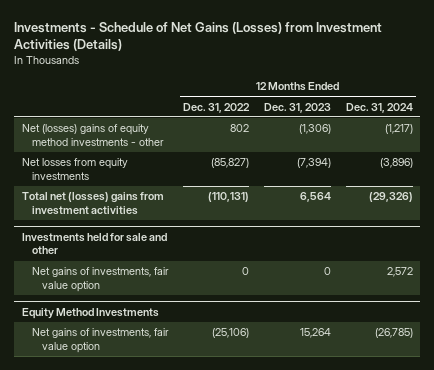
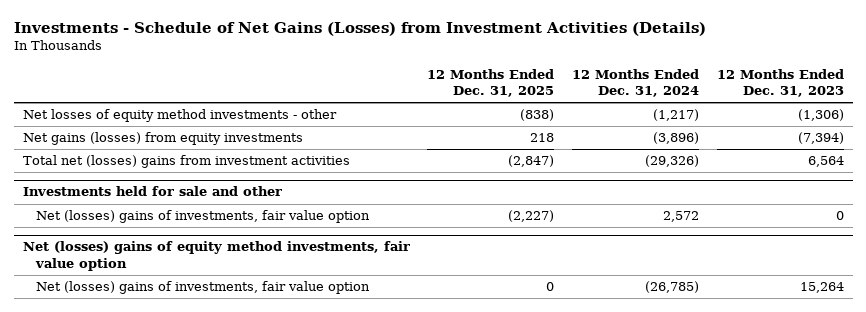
[183,102,251,113] Dec. 31, 2022 -> none
none -> [427,68,555,97] 12 Months Ended Dec. 31, 2025
[21,124,164,146] Net (losses) gains of equity method investments - other -> [22,109,337,123] Net losses of equity method investments - other
[21,158,128,180] Net losses from equity investments -> [22,132,303,146] Net gains (losses) from equity investments
[31,267,169,292] Net gains of investments, fair value option -> [35,210,370,224] Net (losses) gains of investments, fair value option
[21,308,159,320] Equity Method Investments -> [22,241,410,271] Net (losses) gains of equity method investments, fair value option
[31,328,169,353] Net gains of investments, fair value option -> [35,281,370,295] Net (losses) gains of investments, fair value option

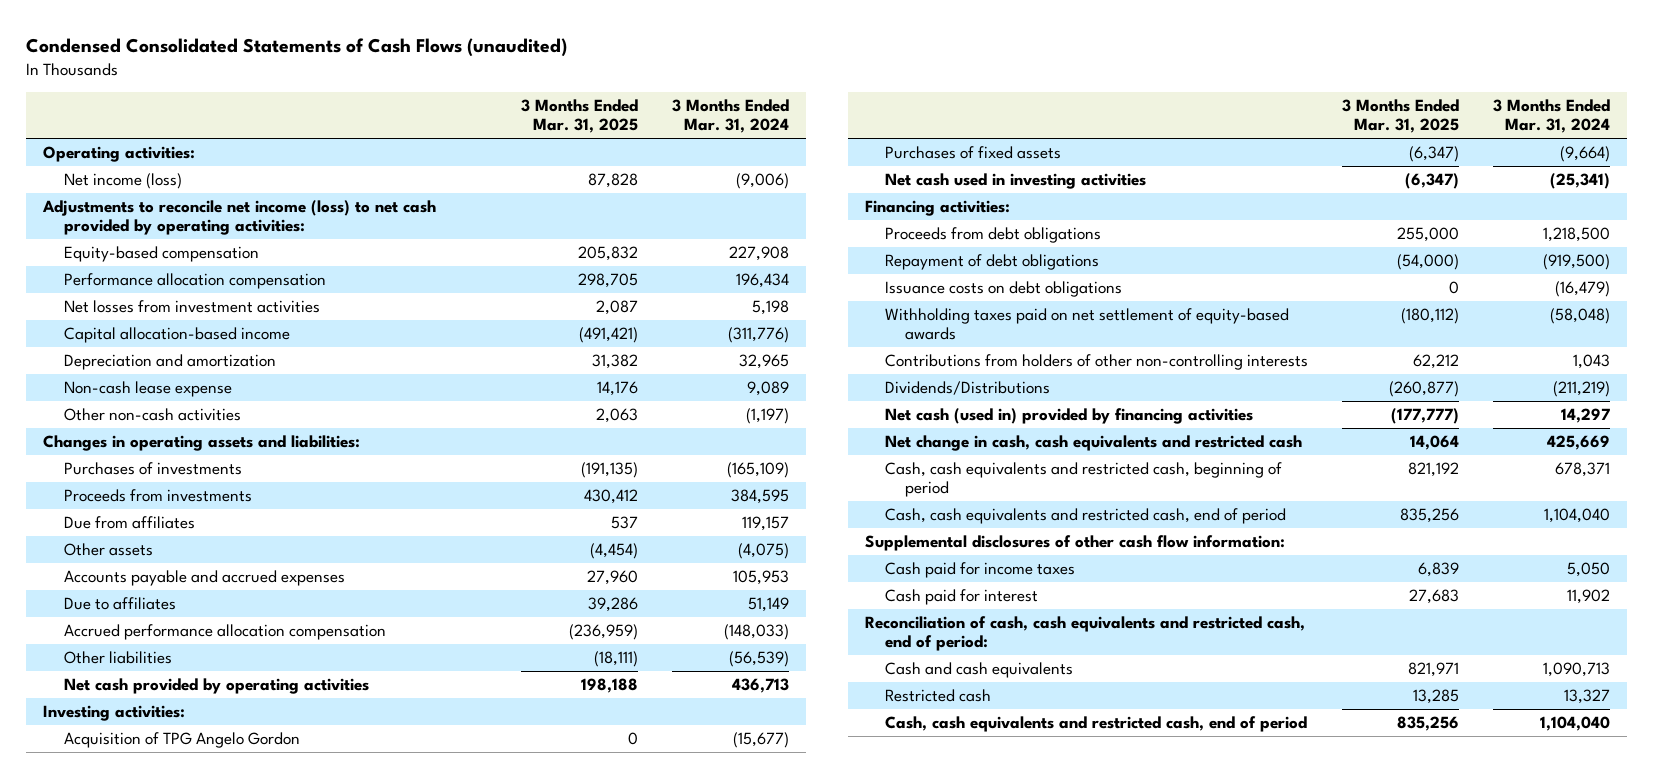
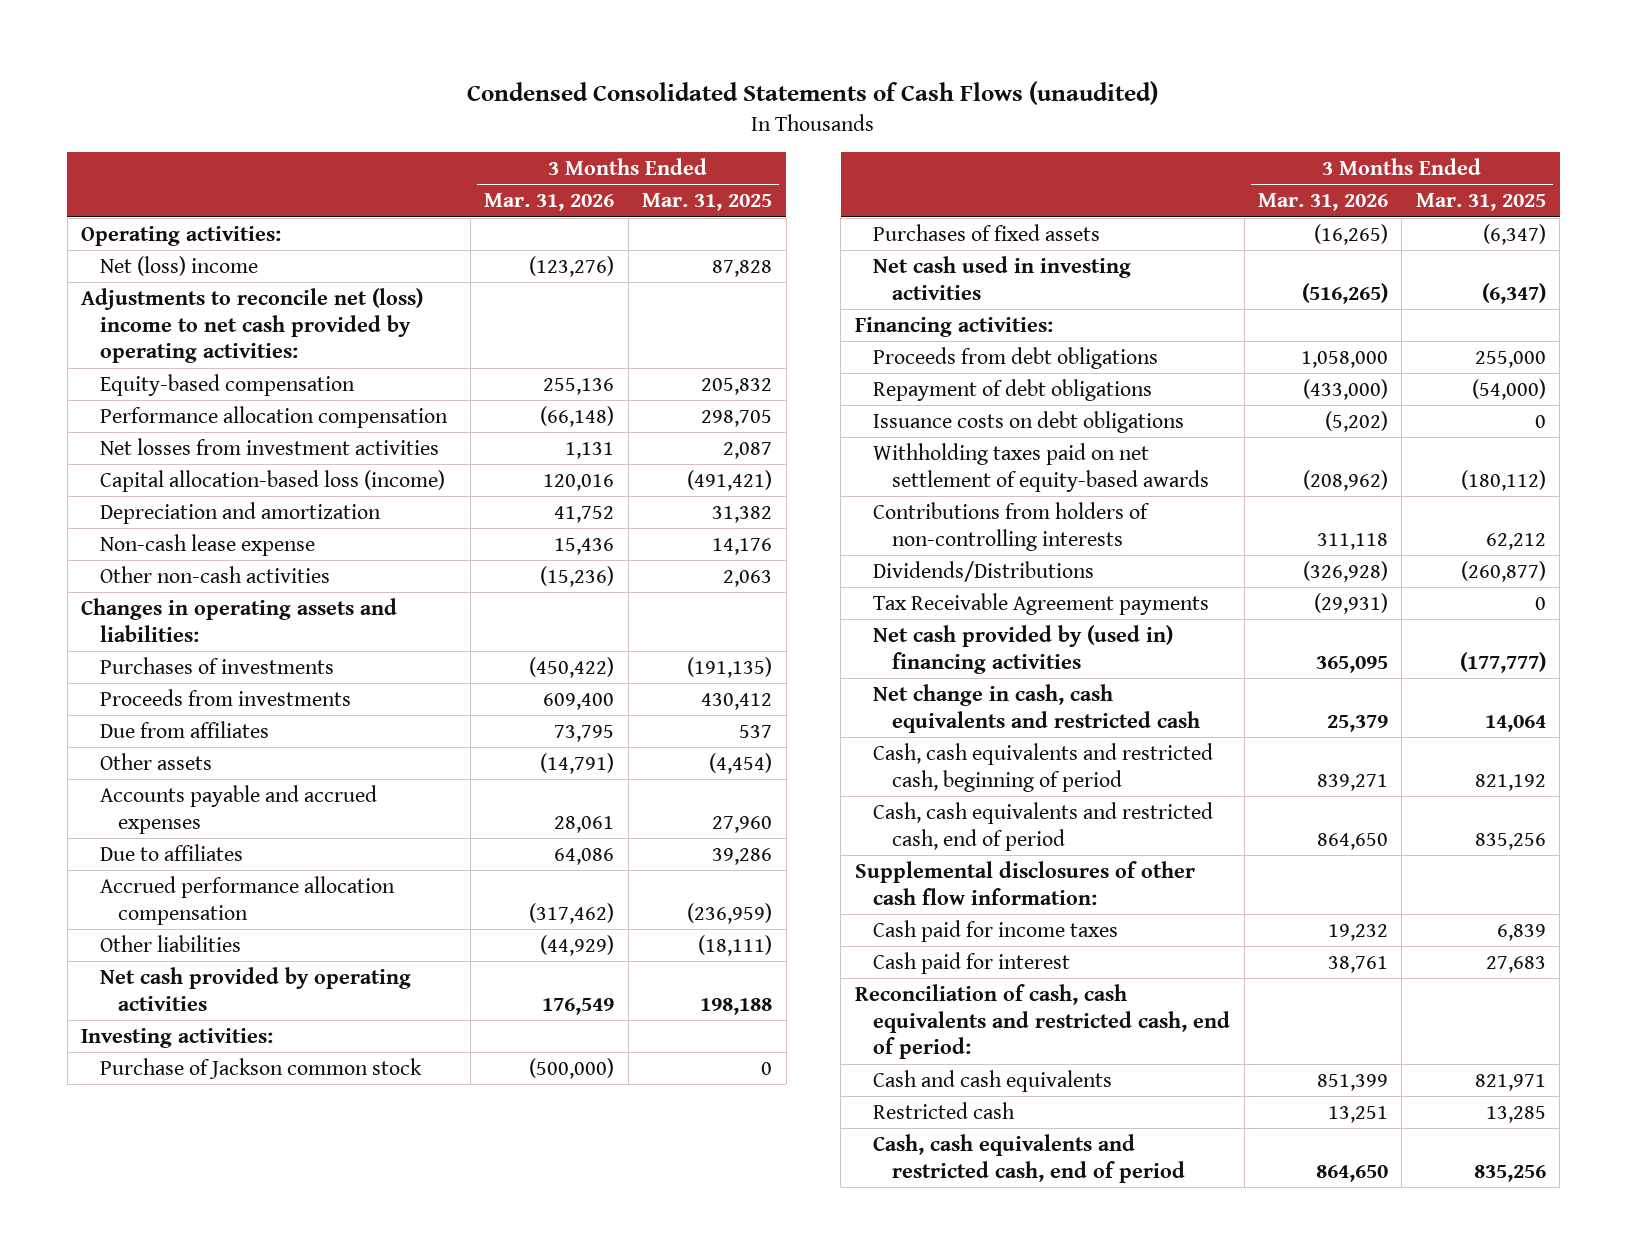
[671,98,789,134] 3 Months Ended Mar. 31, 2024 -> none
none -> [484,193,615,212] Mar. 31, 2026
[63,172,182,189] Net income (loss) -> [99,255,258,276] Net (loss) income
[42,199,437,236] Adjustments to reconcile net income (loss) to net cash provided by operating activities: -> [81,287,424,364] Adjustments to reconcile net (loss) income to net cash provided by operating activities:
[63,326,290,343] Capital allocation-based income -> [99,469,445,492] Capital allocation-based loss (income)
[63,731,300,748] Acquisition of TPG Angelo Gordon -> none
none -> [99,1057,422,1079] Purchase of Jackson common stock
[885,353,1309,370] Contributions from holders of other non-controlling interests -> [873,501,1151,551] Contributions from holders of non-controlling interests
none -> [873,592,1210,615] Tax Receivable Agreement payments
[885,407,1254,424] Net cash (used in) provided by financing activities -> [873,624,1174,674] Net cash provided by (used in) financing activities

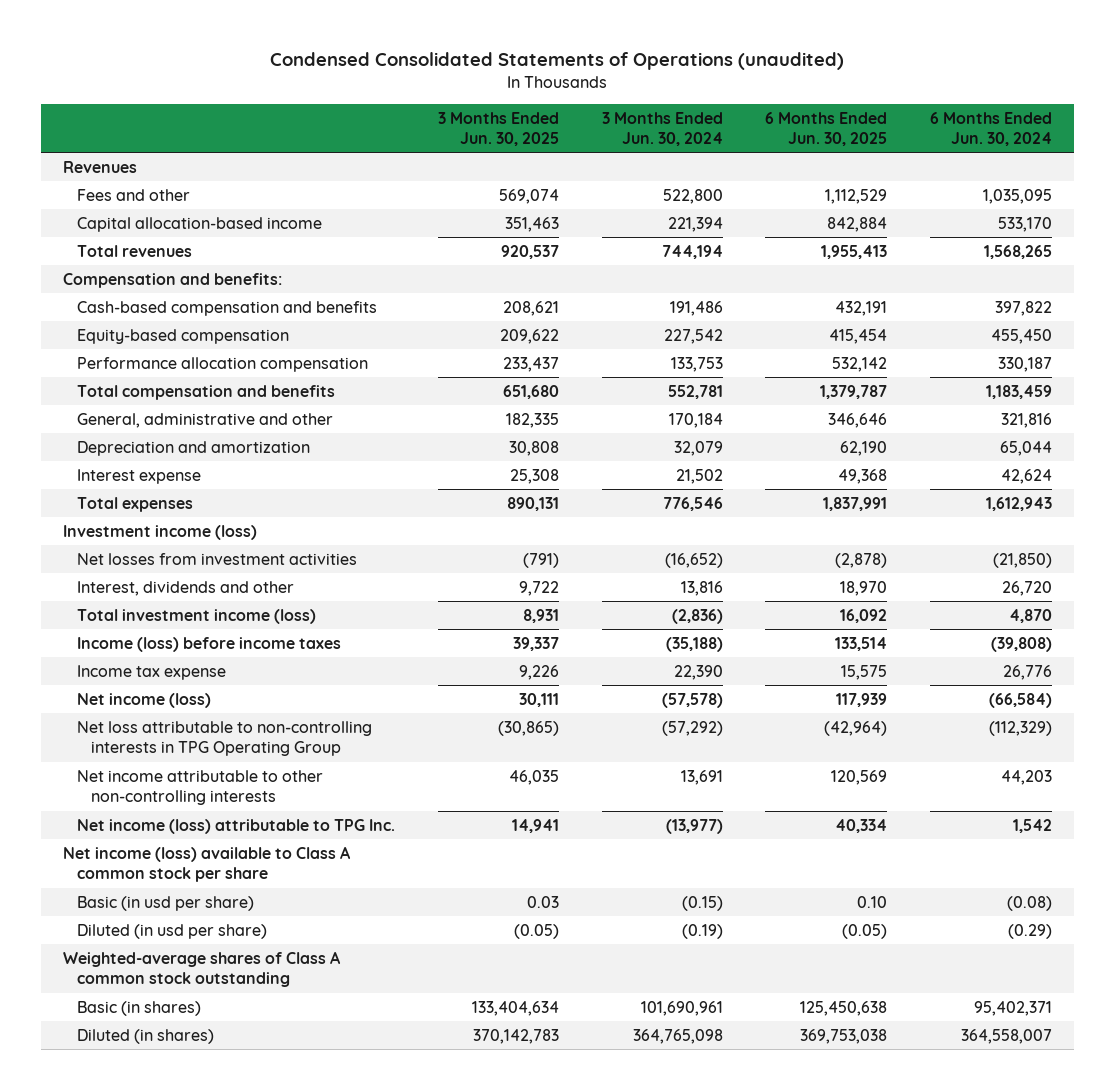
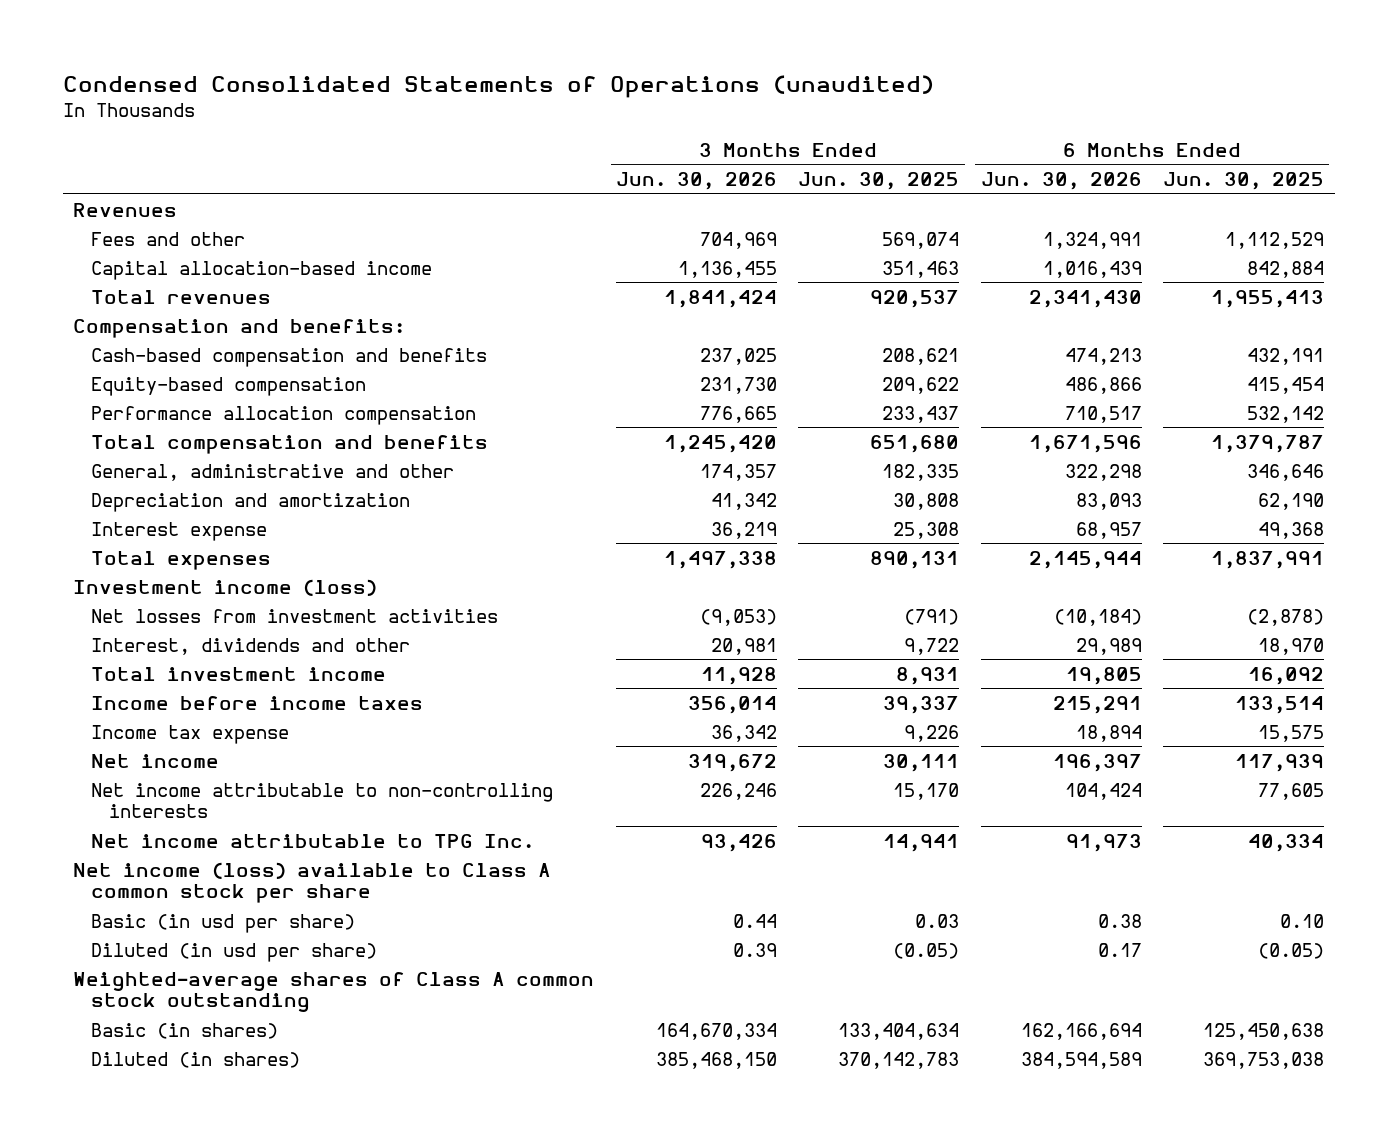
[601,111,723,146] 3 Months Ended Jun. 30, 2024 -> none
[930,111,1053,146] 6 Months Ended Jun. 30, 2024 -> none
none -> [615,172,777,191] Jun. 30, 2026
none -> [980,172,1142,191] Jun. 30, 2026
[76,608,316,624] Total investment income (loss) -> [91,666,387,681] Total investment income
[76,636,341,652] Income (loss) before income taxes -> [91,695,424,710] Income before income taxes
[76,720,372,757] Net loss attributable to non-controlling interests in TPG Operating Group -> none
[76,692,211,708] Net income (loss) -> [91,753,220,768] Net income
[76,769,323,806] Net income attributable to other non-controlling interests -> [91,782,554,819] Net income attributable to non-controlling interests
[508,769,559,785] 46,035 -> [893,782,960,800] 15,170
[831,769,888,785] 120,569 -> [1257,782,1324,800] 77,605
[76,818,395,834] Net income (loss) attributable to TPG Inc. -> [91,833,535,848] Net income attributable to TPG Inc.

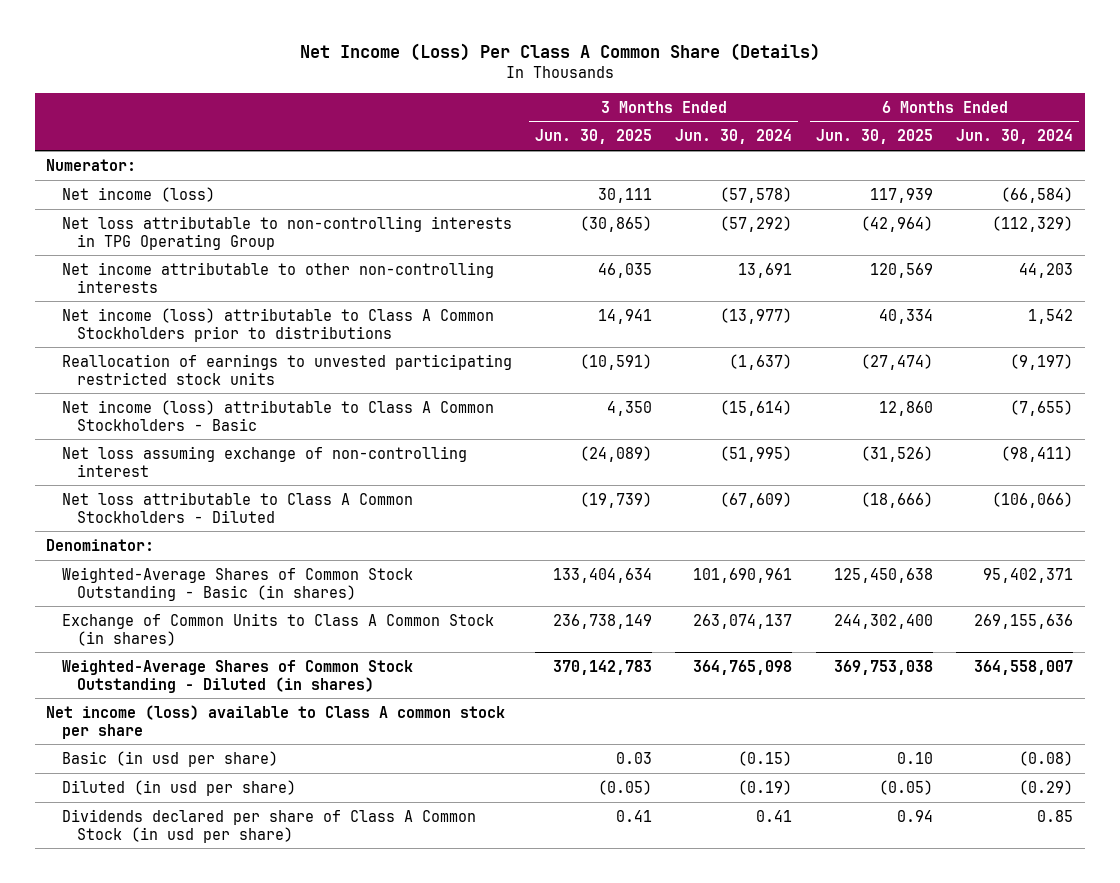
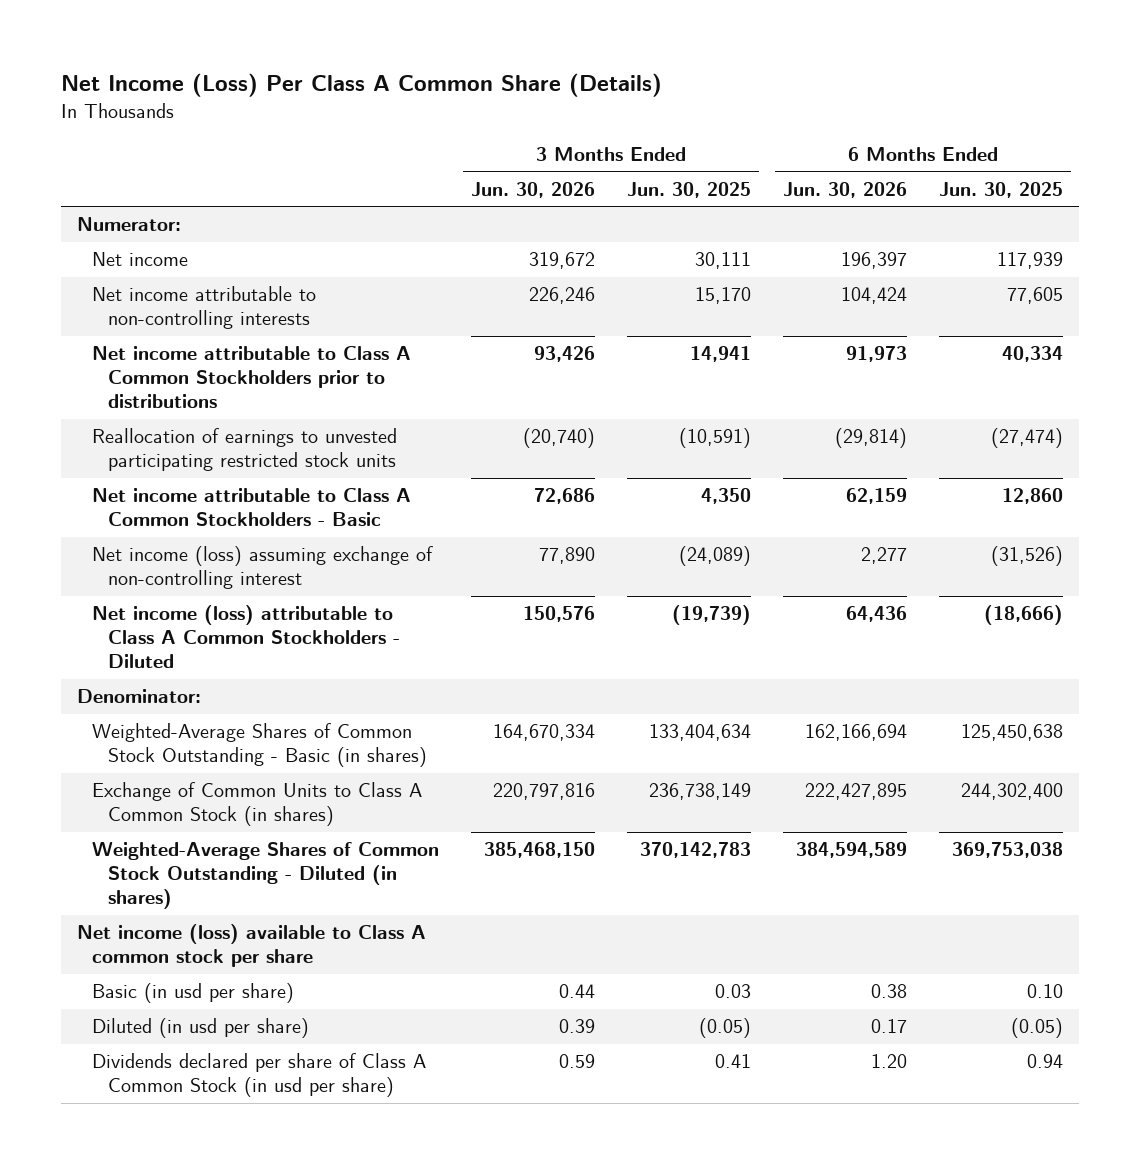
[675,129,793,145] Jun. 30, 2024 -> none
[956,129,1074,145] Jun. 30, 2024 -> none
none -> [471,181,596,198] Jun. 30, 2026
none -> [783,181,908,198] Jun. 30, 2026
[61,215,512,250] Net loss attributable to non-controlling interests in TPG Operating Group -> none
[61,186,215,202] Net income (loss) -> [92,252,189,267] Net income
[61,261,494,293] Net income attributable to other non-controlling interests -> [92,286,317,330] Net income attributable to non-controlling interests
[597,262,652,278] 46,035 -> [695,287,752,305] 15,170
[869,262,933,278] 120,569 -> [1006,287,1063,305] 77,605
[61,307,494,342] Net income (loss) attributable to Class A Common Stockholders prior to distributions -> [92,346,412,409] Net income attributable to Class A Common Stockholders prior to distributions
[61,399,494,431] Net income (loss) attributable to Class A Common Stockholders - Basic -> [92,488,412,527] Net income attributable to Class A Common Stockholders - Basic
[61,445,467,477] Net loss assuming exchange of non-controlling interest -> [92,546,434,590] Net income (loss) assuming exchange of non-controlling interest
[61,491,413,523] Net loss attributable to Class A Common Stockholders - Diluted -> [92,605,400,669] Net income (loss) attributable to Class A Common Stockholders - Diluted

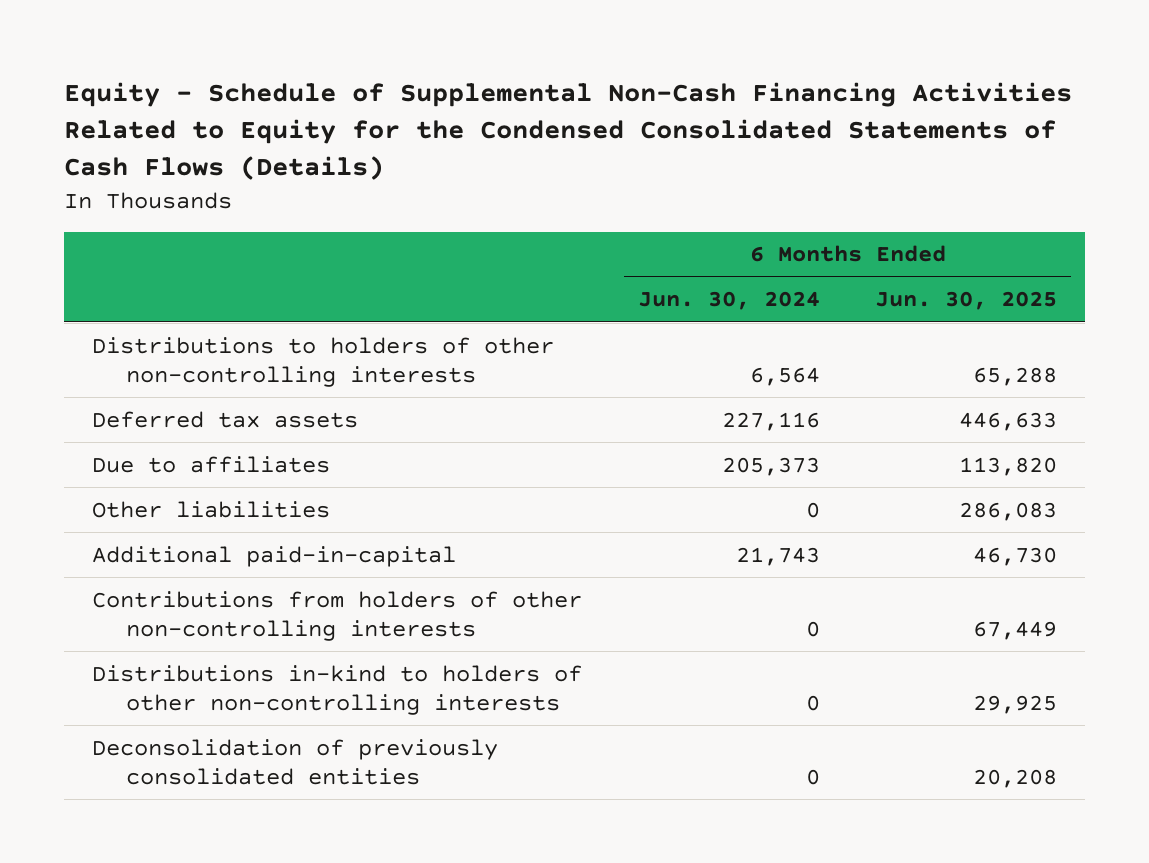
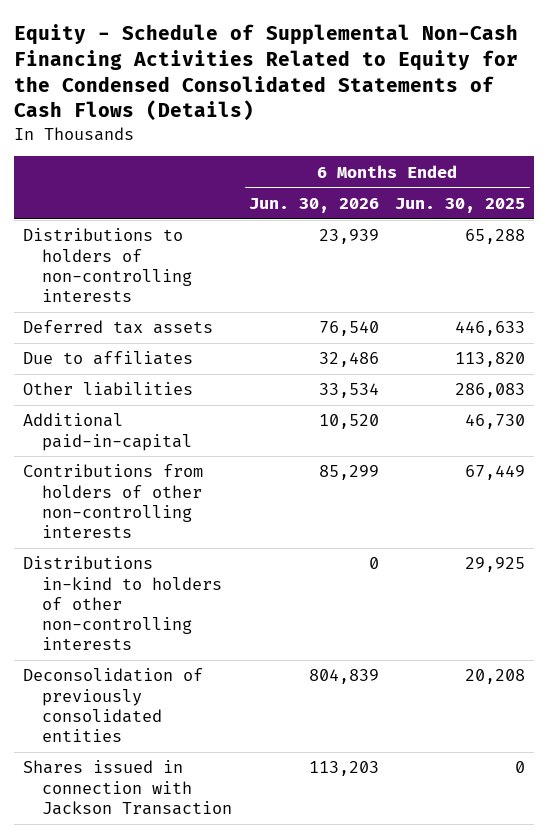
[637,291,820,311] Jun. 30, 2024 -> none
none -> [248,198,379,214] Jun. 30, 2026
[91,336,554,387] Distributions to holders of other non-controlling interests -> [22,228,193,302] Distributions to holders of non-controlling interests
none -> [22,760,233,815] Shares issued in connection with Jackson Transaction

